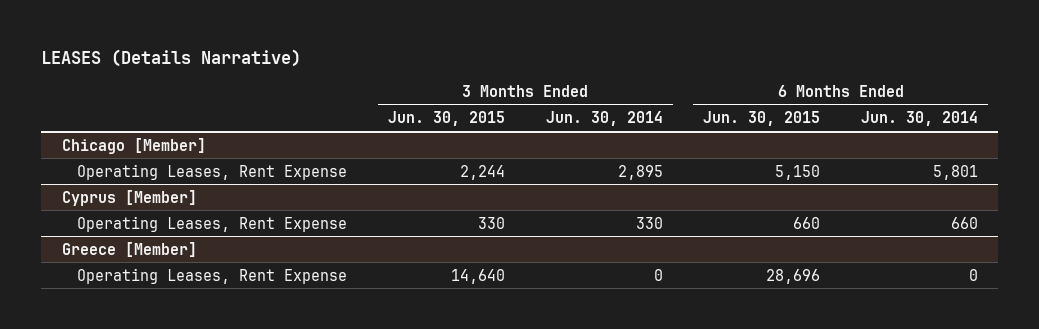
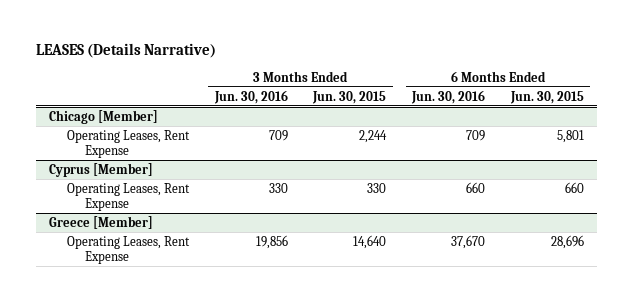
[545,111,663,127] Jun. 30, 2014 -> none
[860,111,978,127] Jun. 30, 2014 -> none
none -> [213,89,288,104] Jun. 30, 2016
none -> [411,89,486,104] Jun. 30, 2016
[775,164,821,180] 5,150 -> [557,129,585,143] 5,801

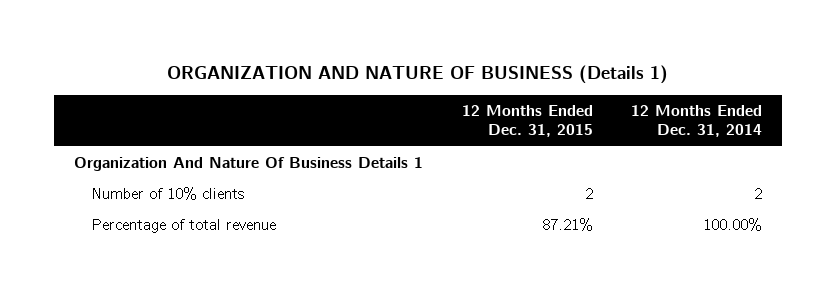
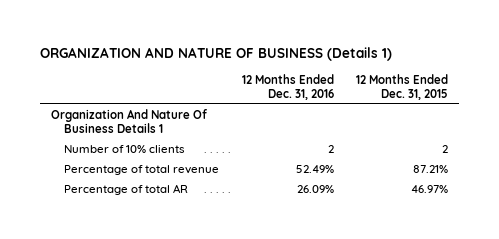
[631,104,763,138] 12 Months Ended Dec. 31, 2014 -> none
none -> [241,73,334,100] 12 Months Ended Dec. 31, 2016
none -> [64,184,189,196] Percentage of total AR

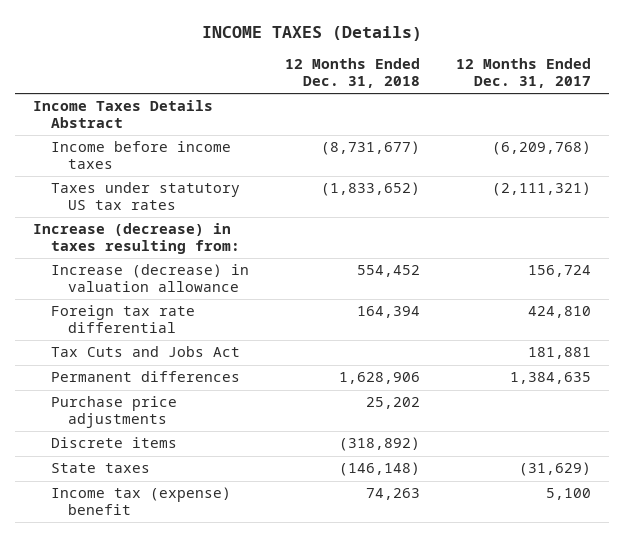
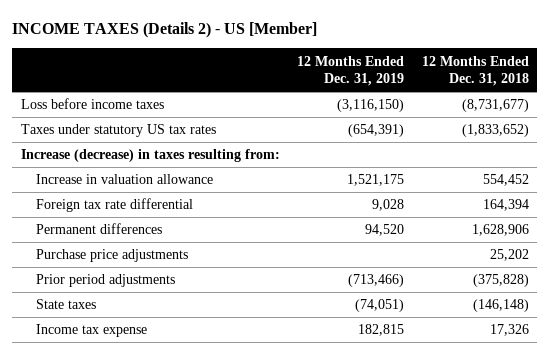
[202,25,423,41] INCOME TAXES (Details) -> [12,22,318,39] INCOME TAXES (Details 2) - US [Member]
[456,58,592,89] 12 Months Ended Dec. 31, 2017 -> none
none -> [297,55,405,87] 12 Months Ended Dec. 31, 2019
[33,100,214,129] Income Taxes Details Abstract -> none
[50,141,231,170] Income before income taxes -> [21,98,165,110] Loss before income taxes
[50,264,249,293] Increase (decrease) in valuation allowance -> [36,174,214,185] Increase in valuation allowance
[50,346,240,358] Tax Cuts and Jobs Act -> none
[50,437,177,449] Discrete items -> none
none -> [36,274,176,288] Prior period adjustments
[50,487,231,516] Income tax (expense) benefit -> [36,324,148,338] Income tax expense
[365,488,420,501] 74,263 -> [489,324,529,337] 17,326

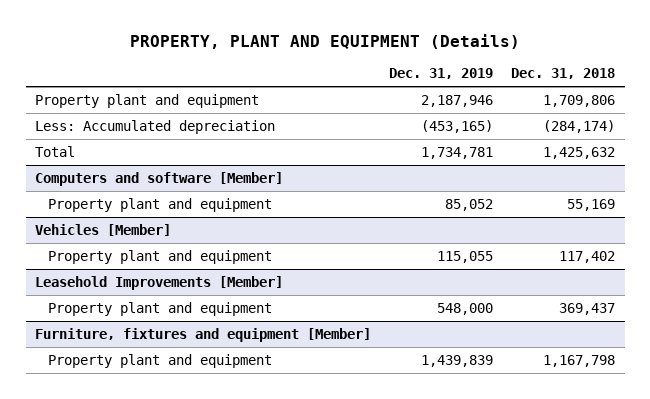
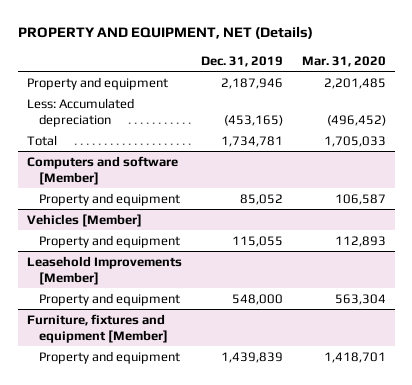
[130,33,521,49] PROPERTY, PLANT AND EQUIPMENT (Details) -> [17,26,313,40] PROPERTY AND EQUIPMENT, NET (Details)
[511,68,616,80] Dec. 31, 2018 -> none
none -> [301,55,386,67] Mar. 31, 2020
[34,93,259,108] Property plant and equipment -> [26,76,168,90] Property and equipment
[48,197,273,212] Property plant and equipment -> [39,192,181,206] Property and equipment
[48,249,273,264] Property plant and equipment -> [39,234,181,248] Property and equipment
[48,301,273,316] Property plant and equipment -> [39,292,181,306] Property and equipment
[48,353,273,368] Property plant and equipment -> [39,350,181,364] Property and equipment

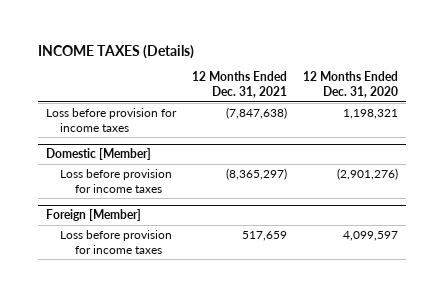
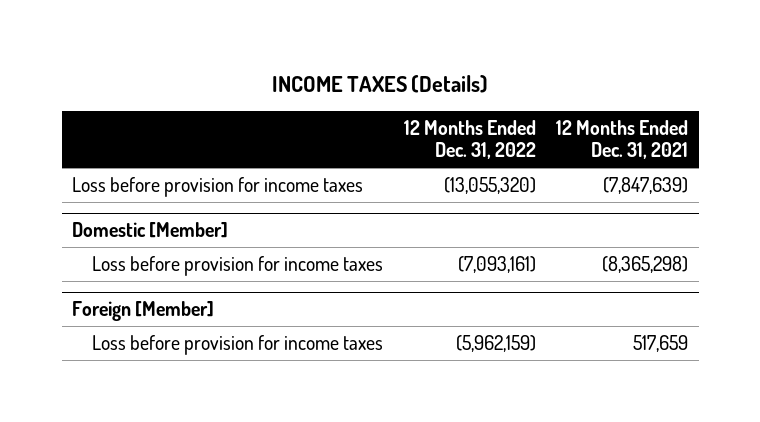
[302,71,398,99] 12 Months Ended Dec. 31, 2020 -> none
none -> [403,119,536,160] 12 Months Ended Dec. 31, 2022
[225,106,287,119] (7,847,638) -> [603,176,689,194] (7,847,639)
[225,167,287,180] (8,365,297) -> [602,255,689,273] (8,365,298)

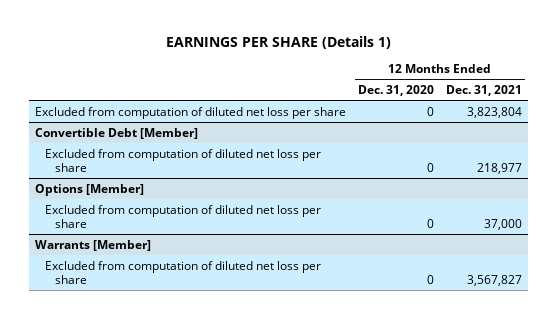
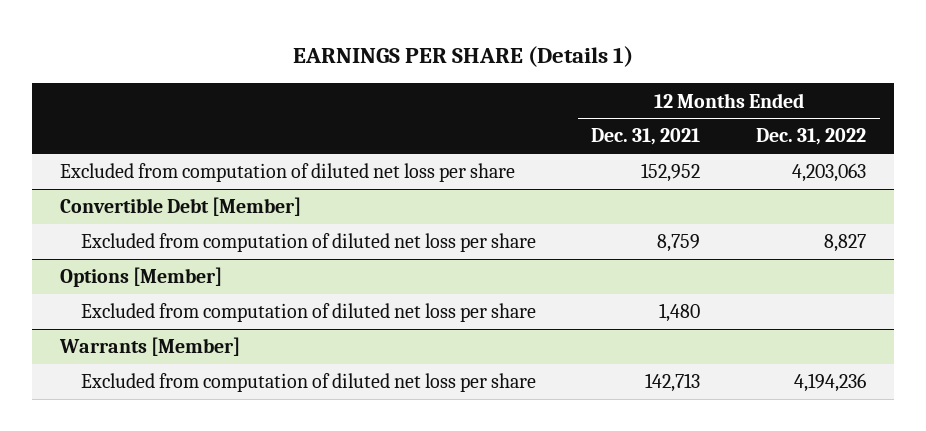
[358,84,435,96] Dec. 31, 2020 -> none
none -> [755,128,866,146] Dec. 31, 2022
[467,106,523,118] 3,823,804 -> [641,163,701,183] 152,952
[477,162,523,174] 218,977 -> [657,234,701,253] 8,759
[484,218,523,230] 37,000 -> [659,303,701,323] 1,480
[467,274,523,286] 3,567,827 -> [645,373,701,393] 142,713

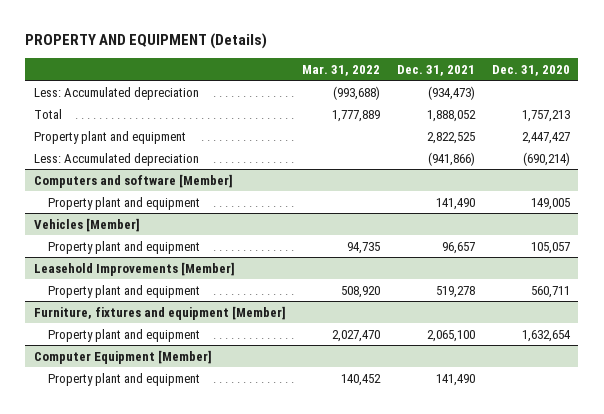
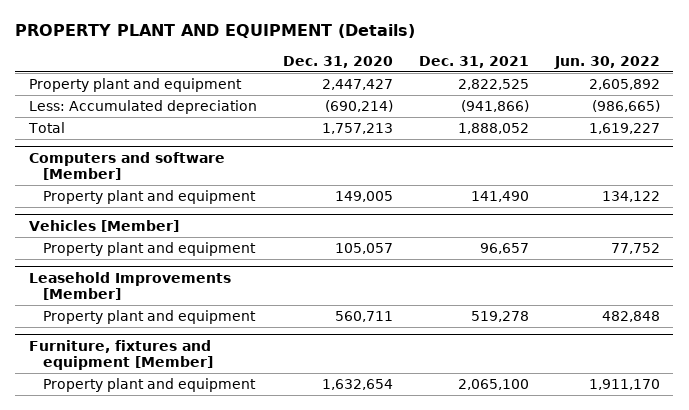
[25,33,268,50] PROPERTY AND EQUIPMENT (Details) -> [15,24,416,39] PROPERTY PLANT AND EQUIPMENT (Details)
[302,64,381,76] Mar. 31, 2022 -> none
none -> [554,55,661,69] Jun. 30, 2022
[33,86,199,100] Less: Accumulated depreciation -> none
[33,108,62,119] Total -> [27,122,65,134] Total
[33,349,212,364] Computer Equipment [Member] -> none
[48,372,201,386] Property plant and equipment -> none

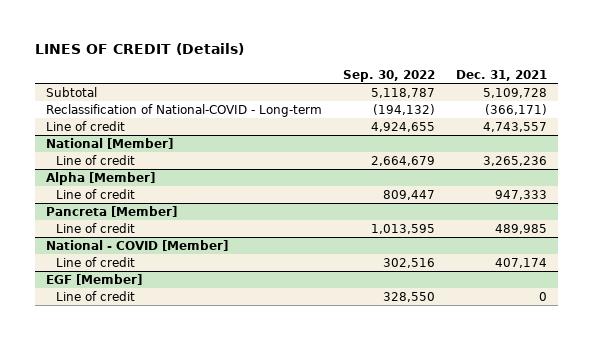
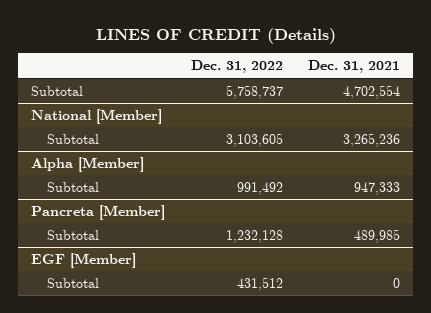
[342,69,435,82] Sep. 30, 2022 -> none
none -> [190,60,283,74] Dec. 31, 2022
[45,104,322,118] Reclassification of National-COVID - Long-term -> none
[45,121,125,132] Line of credit -> none
[483,88,548,99] 5,109,728 -> [343,84,401,99] 4,702,554
[55,155,135,166] Line of credit -> [47,133,100,144] Subtotal
[55,189,135,200] Line of credit -> [47,181,100,192] Subtotal
[45,240,228,252] National - COVID [Member] -> none
[55,257,135,268] Line of credit -> none
[55,223,135,234] Line of credit -> [47,229,100,240] Subtotal
[55,291,135,302] Line of credit -> [47,277,100,288] Subtotal

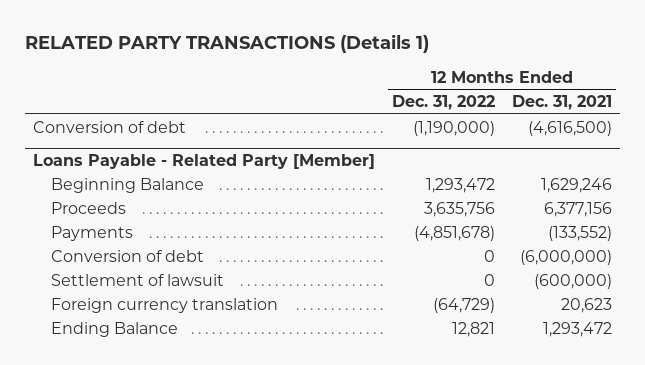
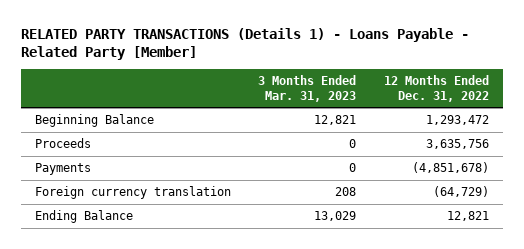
[24,34,429,54] RELATED PARTY TRANSACTIONS (Details 1) -> [21,28,470,61] RELATED PARTY TRANSACTIONS (Details 1) - Loans Payable - Related Party [Member]
[511,94,612,110] Dec. 31, 2021 -> none
none -> [258,75,357,102] 3 Months Ended Mar. 31, 2023
[33,120,187,133] Conversion of debt -> none
[33,153,376,169] Loans Payable - Related Party [Member] -> none
[50,249,204,262] Conversion of debt -> none
[50,273,224,286] Settlement of lawsuit -> none

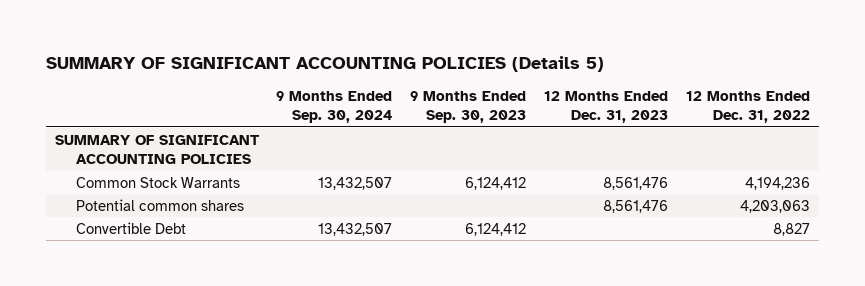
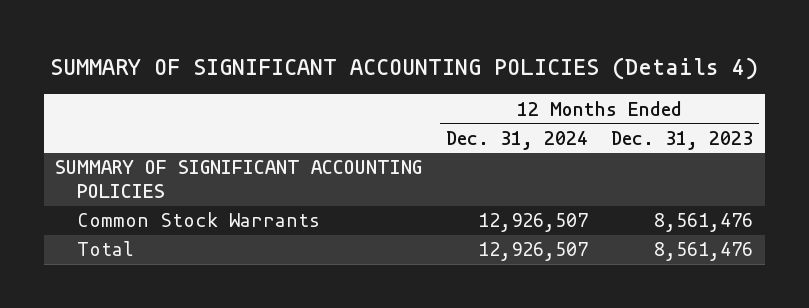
[45,56,604,73] SUMMARY OF SIGNIFICANT ACCOUNTING POLICIES (Details 5) -> [50,56,759,80] SUMMARY OF SIGNIFICANT ACCOUNTING POLICIES (Details 4)
[276,90,393,124] 9 Months Ended Sep. 30, 2024 -> none
[410,90,527,124] 9 Months Ended Sep. 30, 2023 -> none
[686,90,811,124] 12 Months Ended Dec. 31, 2022 -> none
none -> [445,130,588,150] Dec. 31, 2024
[76,221,187,234] Convertible Debt -> none
[76,198,245,211] Potential common shares -> [77,241,135,257] Total

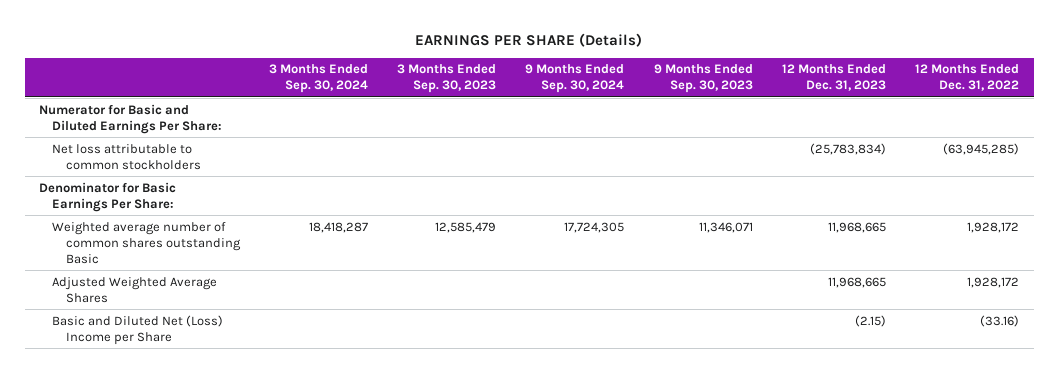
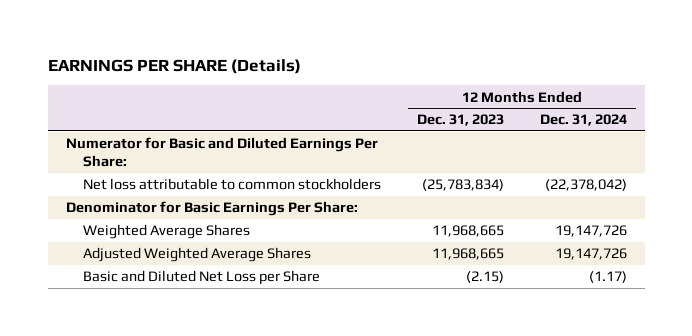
[268,64,368,94] 3 Months Ended Sep. 30, 2024 -> none
[397,64,497,94] 3 Months Ended Sep. 30, 2023 -> none
[525,64,625,94] 9 Months Ended Sep. 30, 2024 -> none
[653,64,753,94] 9 Months Ended Sep. 30, 2023 -> none
[915,64,1020,92] 12 Months Ended Dec. 31, 2022 -> none
none -> [539,114,627,127] Dec. 31, 2024
[52,221,241,264] Weighted average number of common shares outstanding Basic -> [82,224,250,240] Weighted Average Shares
[52,314,224,345] Basic and Diluted Net (Loss) Income per Share -> [82,270,320,286] Basic and Diluted Net Loss per Share

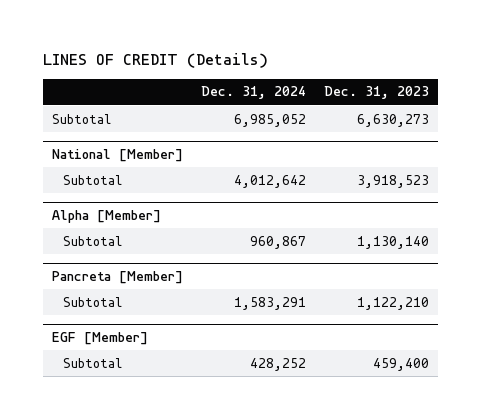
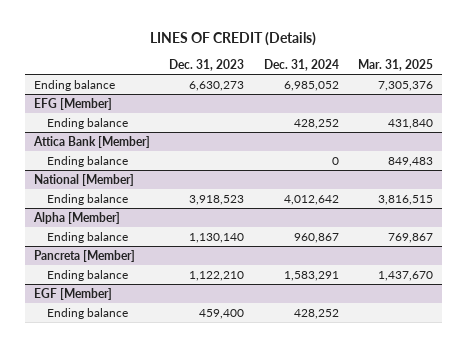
none -> [357,58,433,71] Mar. 31, 2025
[52,113,113,124] Subtotal -> [34,79,116,91] Ending balance
none -> [34,97,113,110] EFG [Member]
none -> [46,117,128,129] Ending balance
none -> [33,135,151,148] Attica Bank [Member]
none -> [46,155,128,167] Ending balance
[62,174,123,185] Subtotal -> [46,193,128,205] Ending balance
[62,235,123,246] Subtotal -> [46,231,128,243] Ending balance
[62,296,123,307] Subtotal -> [46,269,128,281] Ending balance
[62,357,123,368] Subtotal -> [46,307,128,319] Ending balance

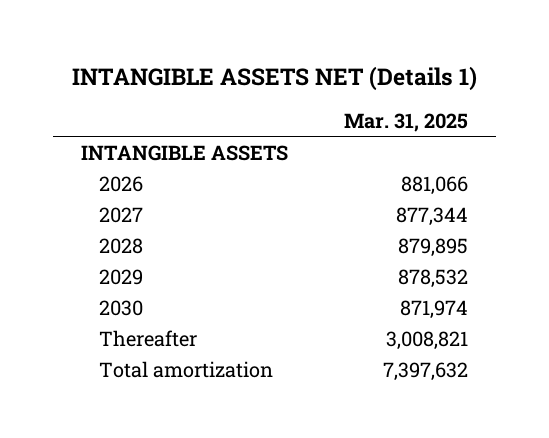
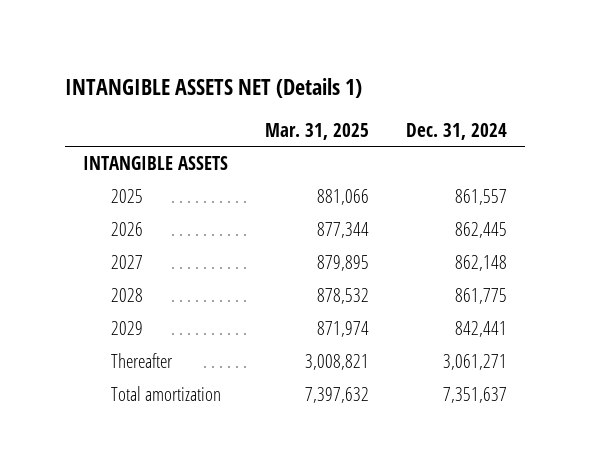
none -> [405,122,507,140] Dec. 31, 2024
[98,299,143,316] 2030 -> none
none -> [110,189,143,204] 2025
[401,175,469,195] 881,066 -> [317,222,370,239] 877,344
[396,206,469,226] 877,344 -> [317,255,370,272] 879,895
[398,237,469,257] 879,895 -> [317,288,370,305] 878,532
[398,268,469,288] 878,532 -> [317,321,370,338] 871,974

